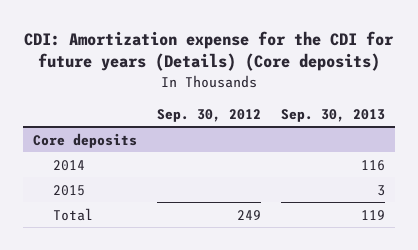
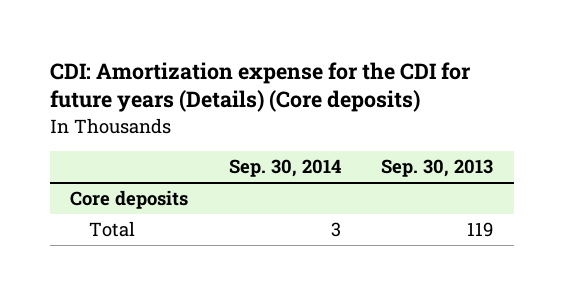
[157,108,262,122] Sep. 30, 2012 -> none
none -> [228,159,341,178] Sep. 30, 2014
[52,159,85,171] 2014 -> none
[52,184,85,196] 2015 -> none

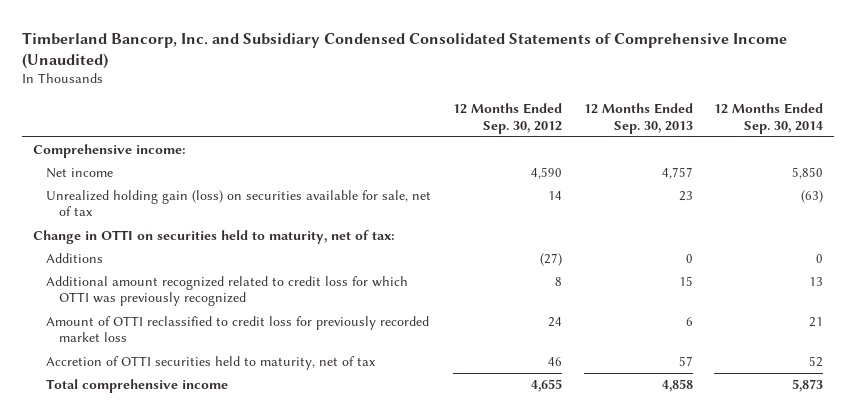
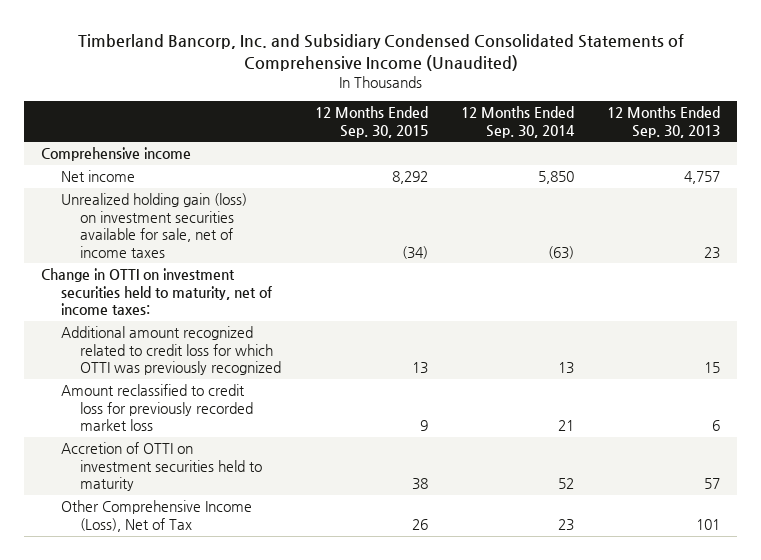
[452,103,562,134] 12 Months Ended Sep. 30, 2012 -> none
none -> [314,106,428,138] 12 Months Ended Sep. 30, 2015
[33,144,187,159] Comprehensive income: -> [40,147,191,162] Comprehensive income
[46,253,104,264] Additions -> none
[46,190,432,217] Unrealized holding gain (loss) on securities available for sale, net of tax -> [60,193,247,258] Unrealized holding gain (loss) on investment securities available for sale, net of income taxes
[33,230,396,245] Change in OTTI on securities held to maturity, net of tax: -> [40,268,272,316] Change in OTTI on investment securities held to maturity, net of income taxes:
[46,379,229,394] Total comprehensive income -> none
[46,316,430,343] Amount of OTTI reclassified to credit loss for previously recorded market loss -> [60,384,254,432] Amount reclassified to credit loss for previously recorded market loss
[46,356,377,371] Accretion of OTTI securities held to maturity, net of tax -> [60,442,263,492] Accretion of OTTI on investment securities held to maturity
none -> [60,500,252,532] Other Comprehensive Income (Loss), Net of Tax

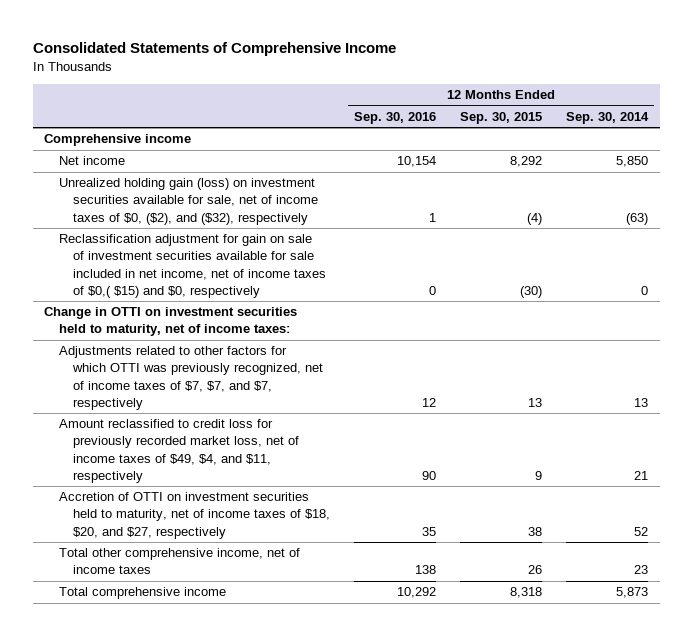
[77,34,684,71] Timberland Bancorp, Inc. and Subsidiary Condensed Consolidated Statements of Comprehensive Income (Unaudited) -> [32,41,396,56] Consolidated Statements of Comprehensive Income
[607,106,721,138] 12 Months Ended Sep. 30, 2013 -> none
none -> [354,112,437,125] Sep. 30, 2016
[60,193,247,258] Unrealized holding gain (loss) on investment securities available for sale, net of income taxes -> [58,178,319,225] Unrealized holding gain (loss) on investment securities available for sale, net of income taxes of $0, ($2), and ($32), respectively
[401,245,428,259] (34) -> [527,212,543,225] (4)
none -> [58,234,327,298] Reclassification adjustment for gain on sale of investment securities available for sale included in net income, net of income taxes of $0,( $15) and $0, respectively
[60,326,282,376] Additional amount recognized related to credit loss for which OTTI was previously recognized -> [58,346,324,410] Adjustments related to other factors for which OTTI was previously recognized, net of income taxes of $7, $7, and $7, respectively
[60,384,254,432] Amount reclassified to credit loss for previously recorded market loss -> [58,419,300,483] Amount reclassified to credit loss for previously recorded market loss, net of income taxes of $49, $4, and $11, respectively
[60,442,263,492] Accretion of OTTI on investment securities held to maturity -> [58,492,331,539] Accretion of OTTI on investment securities held to maturity, net of income taxes of $18, $20, and $27, respectively
[60,500,252,532] Other Comprehensive Income (Loss), Net of Tax -> [58,548,300,575] Total other comprehensive income, net of income taxes
none -> [58,587,226,600] Total comprehensive income

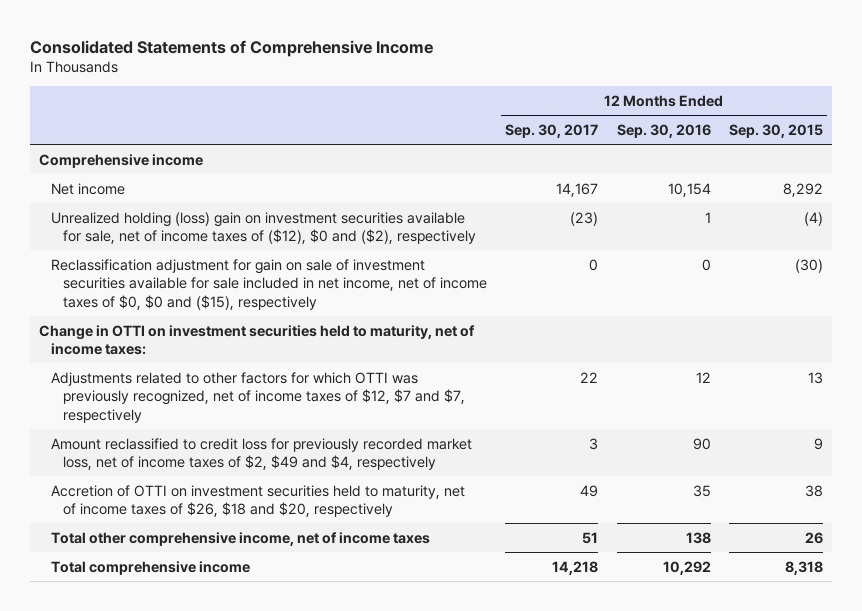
[566,112,650,125] Sep. 30, 2014 -> none
none -> [505,123,599,138] Sep. 30, 2017
[58,178,319,225] Unrealized holding gain (loss) on investment securities available for sale, net of income taxes of $0, ($2), and ($32), respectively -> [51,211,477,245] Unrealized holding (loss) gain on investment securities available for sale, net of income taxes of ($12), $0 and ($2), respectively
[58,234,327,298] Reclassification adjustment for gain on sale of investment securities available for sale included in net income, net of income taxes of $0,( $15) and $0, respectively -> [51,258,488,310] Reclassification adjustment for gain on sale of investment securities available for sale included in net income, net of income taxes of $0, $0 and ($15), respectively
[58,346,324,410] Adjustments related to other factors for which OTTI was previously recognized, net of income taxes of $7, $7, and $7, respectively -> [51,371,466,423] Adjustments related to other factors for which OTTI was previously recognized, net of income taxes of $12, $7 and $7, respectively
[58,419,300,483] Amount reclassified to credit loss for previously recorded market loss, net of income taxes of $49, $4, and $11, respectively -> [51,437,473,471] Amount reclassified to credit loss for previously recorded market loss, net of income taxes of $2, $49 and $4, respectively
[58,492,331,539] Accretion of OTTI on investment securities held to maturity, net of income taxes of $18, $20, and $27, respectively -> [51,484,466,518] Accretion of OTTI on investment securities held to maturity, net of income taxes of $26, $18 and $20, respectively

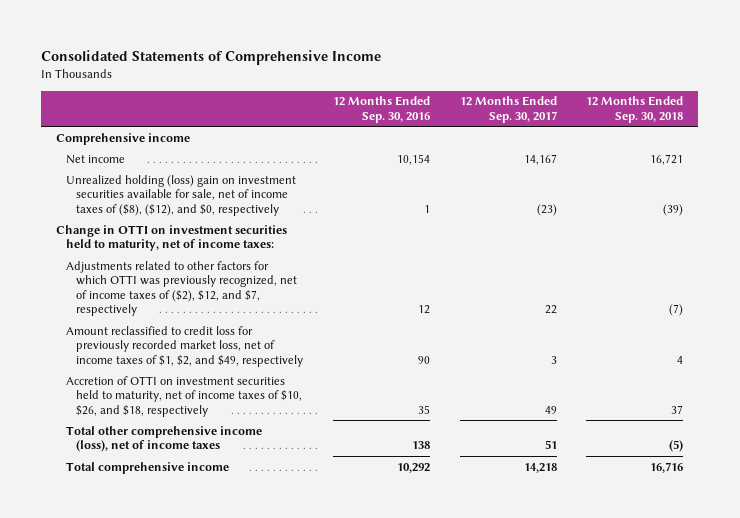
[728,123,823,138] Sep. 30, 2015 -> none
none -> [586,96,684,124] 12 Months Ended Sep. 30, 2018
[51,258,488,310] Reclassification adjustment for gain on sale of investment securities available for sale included in net income, net of income taxes of $0, $0 and ($15), respectively -> none
[51,211,477,245] Unrealized holding (loss) gain on investment securities available for sale, net of income taxes of ($12), $0 and ($2), respectively -> [66,174,297,216] Unrealized holding (loss) gain on investment securities available for sale, net of income taxes of ($8), ($12), and $0, respectively
[51,371,466,423] Adjustments related to other factors for which OTTI was previously recognized, net of income taxes of $12, $7 and $7, respectively -> [66,260,298,317] Adjustments related to other factors for which OTTI was previously recognized, net of income taxes of ($2), $12, and $7, respectively
[51,437,473,471] Amount reclassified to credit loss for previously recorded market loss, net of income taxes of $2, $49 and $4, respectively -> [66,325,304,367] Amount reclassified to credit loss for previously recorded market loss, net of income taxes of $1, $2, and $49, respectively
[51,484,466,518] Accretion of OTTI on investment securities held to maturity, net of income taxes of $26, $18 and $20, respectively -> [66,375,303,417] Accretion of OTTI on investment securities held to maturity, net of income taxes of $10, $26, and $18, respectively
[51,531,431,546] Total other comprehensive income, net of income taxes -> [66,425,263,453] Total other comprehensive income (loss), net of income taxes

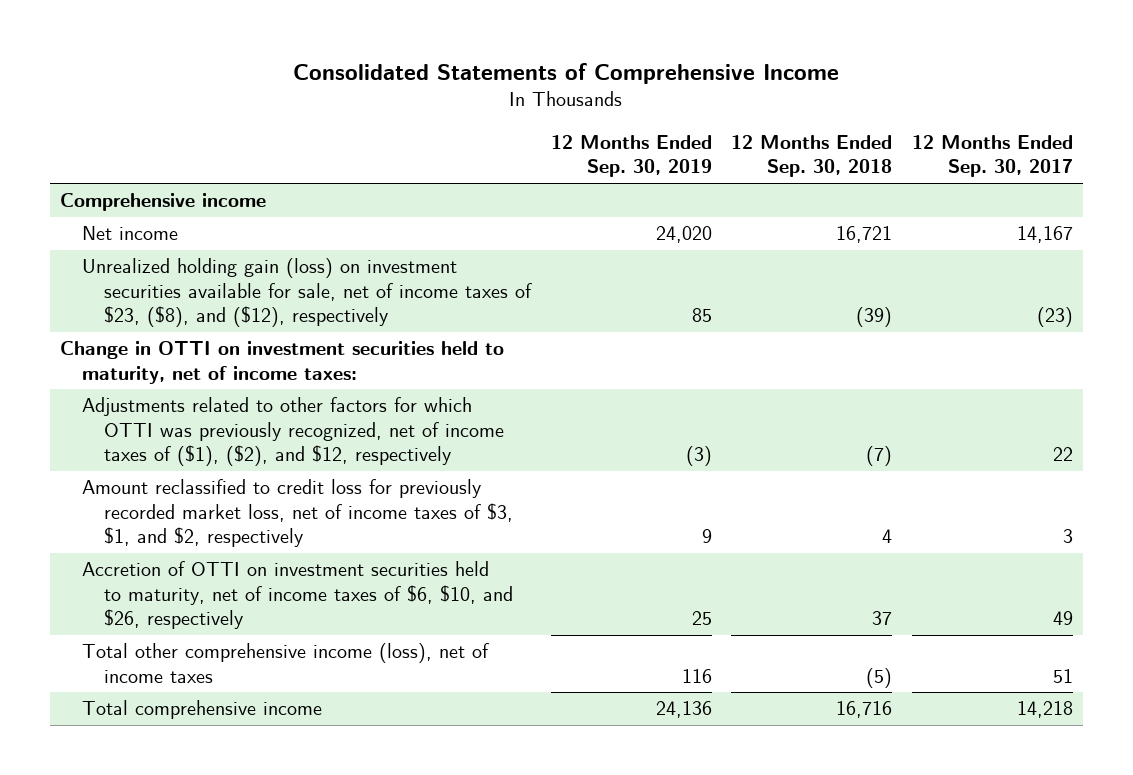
[332,96,430,124] 12 Months Ended Sep. 30, 2016 -> none
none -> [550,134,712,178] 12 Months Ended Sep. 30, 2019
[66,174,297,216] Unrealized holding (loss) gain on investment securities available for sale, net of income taxes of ($8), ($12), and $0, respectively -> [81,258,532,328] Unrealized holding gain (loss) on investment securities available for sale, net of income taxes of $23, ($8), and ($12), respectively
[66,260,298,317] Adjustments related to other factors for which OTTI was previously recognized, net of income taxes of ($2), $12, and $7, respectively -> [81,397,504,467] Adjustments related to other factors for which OTTI was previously recognized, net of income taxes of ($1), ($2), and $12, respectively
[66,325,304,367] Amount reclassified to credit loss for previously recorded market loss, net of income taxes of $1, $2, and $49, respectively -> [81,479,513,548] Amount reclassified to credit loss for previously recorded market loss, net of income taxes of $3, $1, and $2, respectively
[66,375,303,417] Accretion of OTTI on investment securities held to maturity, net of income taxes of $10, $26, and $18, respectively -> [81,561,513,630] Accretion of OTTI on investment securities held to maturity, net of income taxes of $6, $10, and $26, respectively

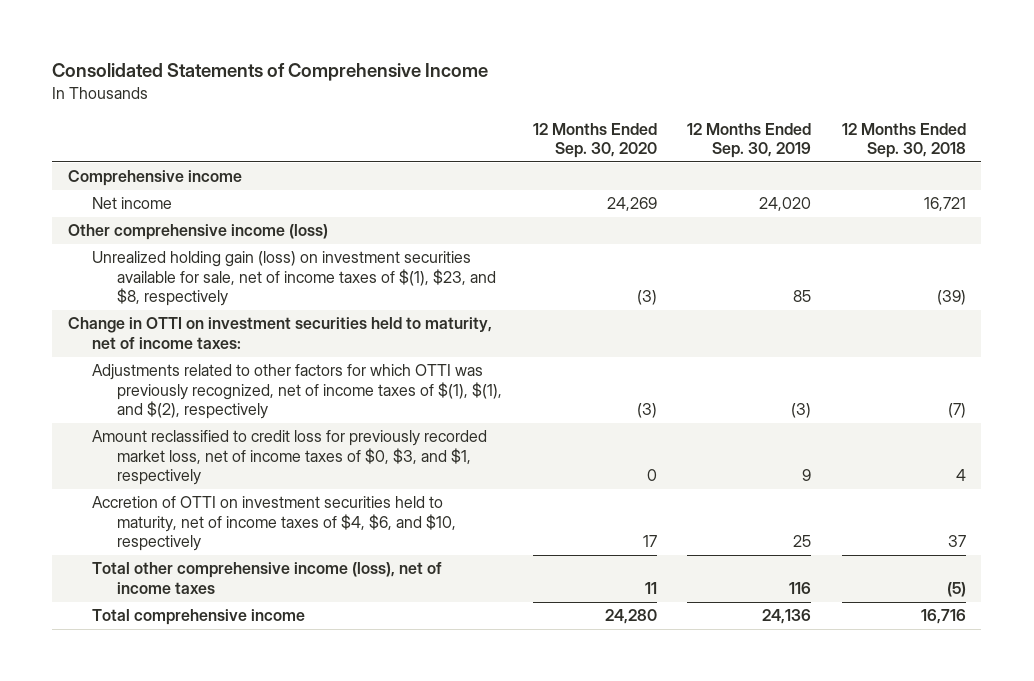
[912,134,1074,178] 12 Months Ended Sep. 30, 2017 -> none
none -> [532,122,657,159] 12 Months Ended Sep. 30, 2020
none -> [67,224,328,241] Other comprehensive income (loss)
[81,258,532,328] Unrealized holding gain (loss) on investment securities available for sale, net of income taxes of $23, ($8), and ($12), respectively -> [92,251,497,307] Unrealized holding gain (loss) on investment securities available for sale, net of income taxes of $(1), $23, and $8, respectively
[81,397,504,467] Adjustments related to other factors for which OTTI was previously recognized, net of income taxes of ($1), ($2), and $12, respectively -> [92,364,503,420] Adjustments related to other factors for which OTTI was previously recognized, net of income taxes of $(1), $(1), and $(2), respectively
[81,479,513,548] Amount reclassified to credit loss for previously recorded market loss, net of income taxes of $3, $1, and $2, respectively -> [92,430,488,486] Amount reclassified to credit loss for previously recorded market loss, net of income taxes of $0, $3, and $1, respectively
[81,561,513,630] Accretion of OTTI on investment securities held to maturity, net of income taxes of $6, $10, and $26, respectively -> [92,496,457,552] Accretion of OTTI on investment securities held to maturity, net of income taxes of $4, $6, and $10, respectively

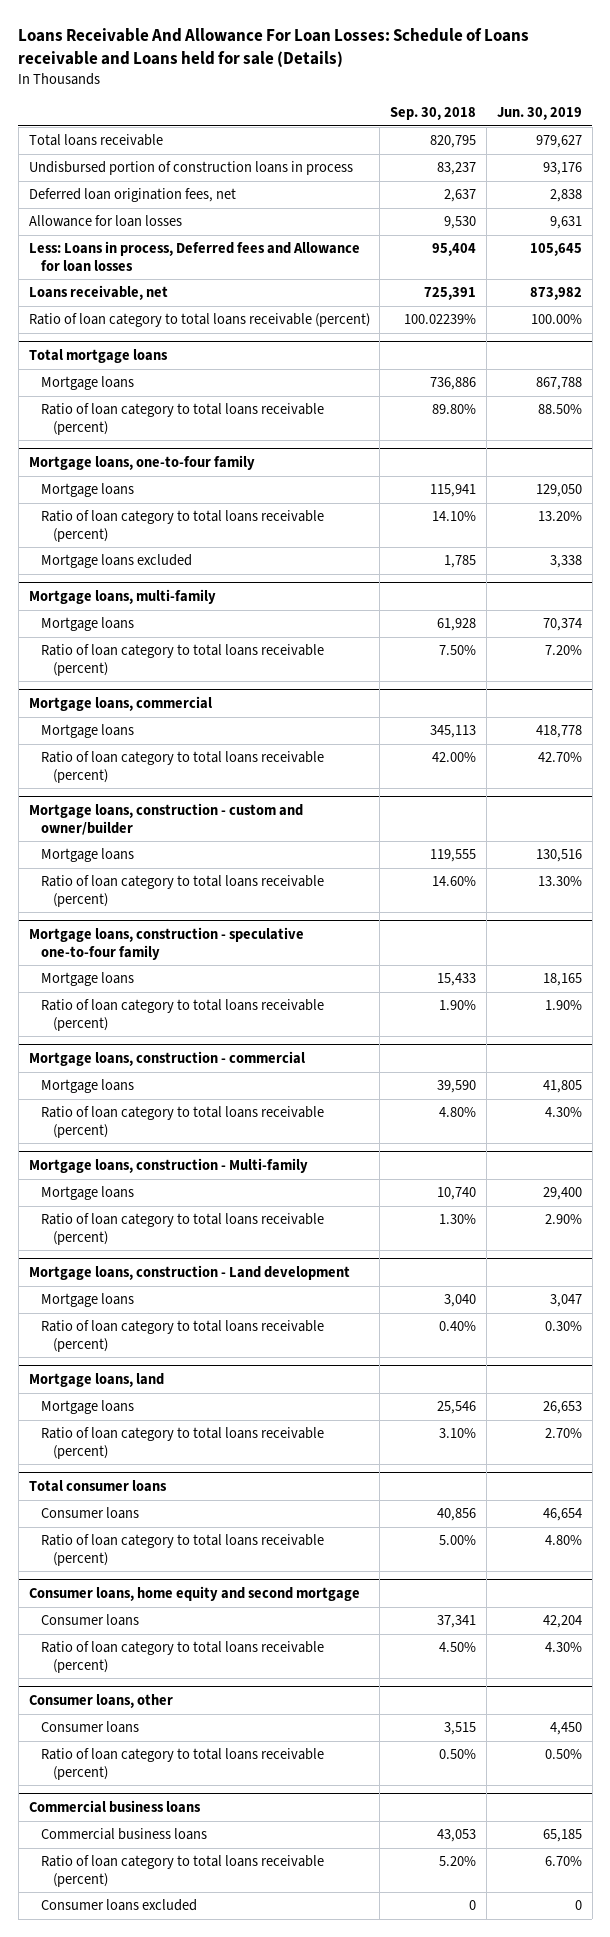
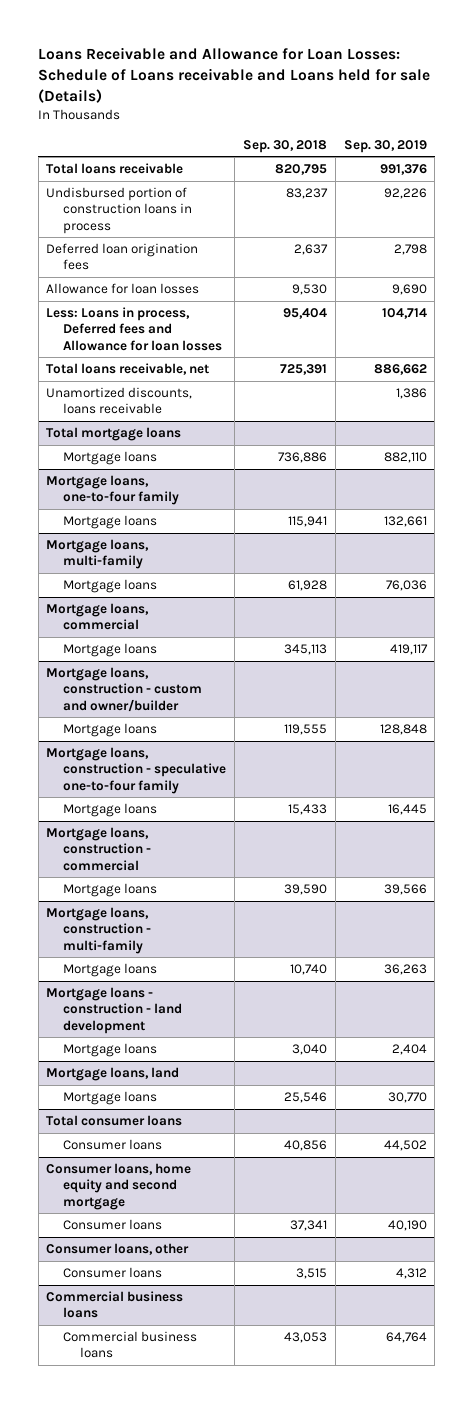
[18,28,530,67] Loans Receivable And Allowance For Loan Losses: Schedule of Loans receivable and Loans held for sale (Details) -> [38,46,431,103] Loans Receivable and Allowance for Loan Losses: Schedule of Loans receivable and Loans held for sale (Details)
[496,106,582,120] Jun. 30, 2019 -> none
none -> [343,139,427,153] Sep. 30, 2019
[28,188,236,203] Deferred loan origination fees, net -> [46,243,199,271] Deferred loan origination fees
[28,313,370,328] Ratio of loan category to total loans receivable (percent) -> none
[28,285,168,301] Loans receivable, net -> [46,363,210,376] Total loans receivable, net
none -> [46,387,193,415] Unamortized discounts, loans receivable
[40,403,324,435] Ratio of loan category to total loans receivable (percent) -> none
[40,510,324,542] Ratio of loan category to total loans receivable (percent) -> none
[40,554,192,569] Mortgage loans excluded -> none
[40,644,324,676] Ratio of loan category to total loans receivable (percent) -> none
[40,751,324,783] Ratio of loan category to total loans receivable (percent) -> none
[40,875,324,907] Ratio of loan category to total loans receivable (percent) -> none
[40,999,324,1031] Ratio of loan category to total loans receivable (percent) -> none
[40,1106,324,1138] Ratio of loan category to total loans receivable (percent) -> none
[28,1158,308,1174] Mortgage loans, construction - Multi-family -> [46,907,152,954] Mortgage loans, construction - multi-family
[40,1213,324,1245] Ratio of loan category to total loans receivable (percent) -> none
[28,1265,350,1281] Mortgage loans, construction - Land development -> [46,987,183,1034] Mortgage loans - construction - land development
[40,1320,324,1352] Ratio of loan category to total loans receivable (percent) -> none
[40,1427,324,1459] Ratio of loan category to total loans receivable (percent) -> none
[40,1534,324,1566] Ratio of loan category to total loans receivable (percent) -> none
[40,1641,324,1673] Ratio of loan category to total loans receivable (percent) -> none
[40,1748,324,1780] Ratio of loan category to total loans receivable (percent) -> none
[40,1855,324,1887] Ratio of loan category to total loans receivable (percent) -> none
[40,1899,197,1912] Consumer loans excluded -> none

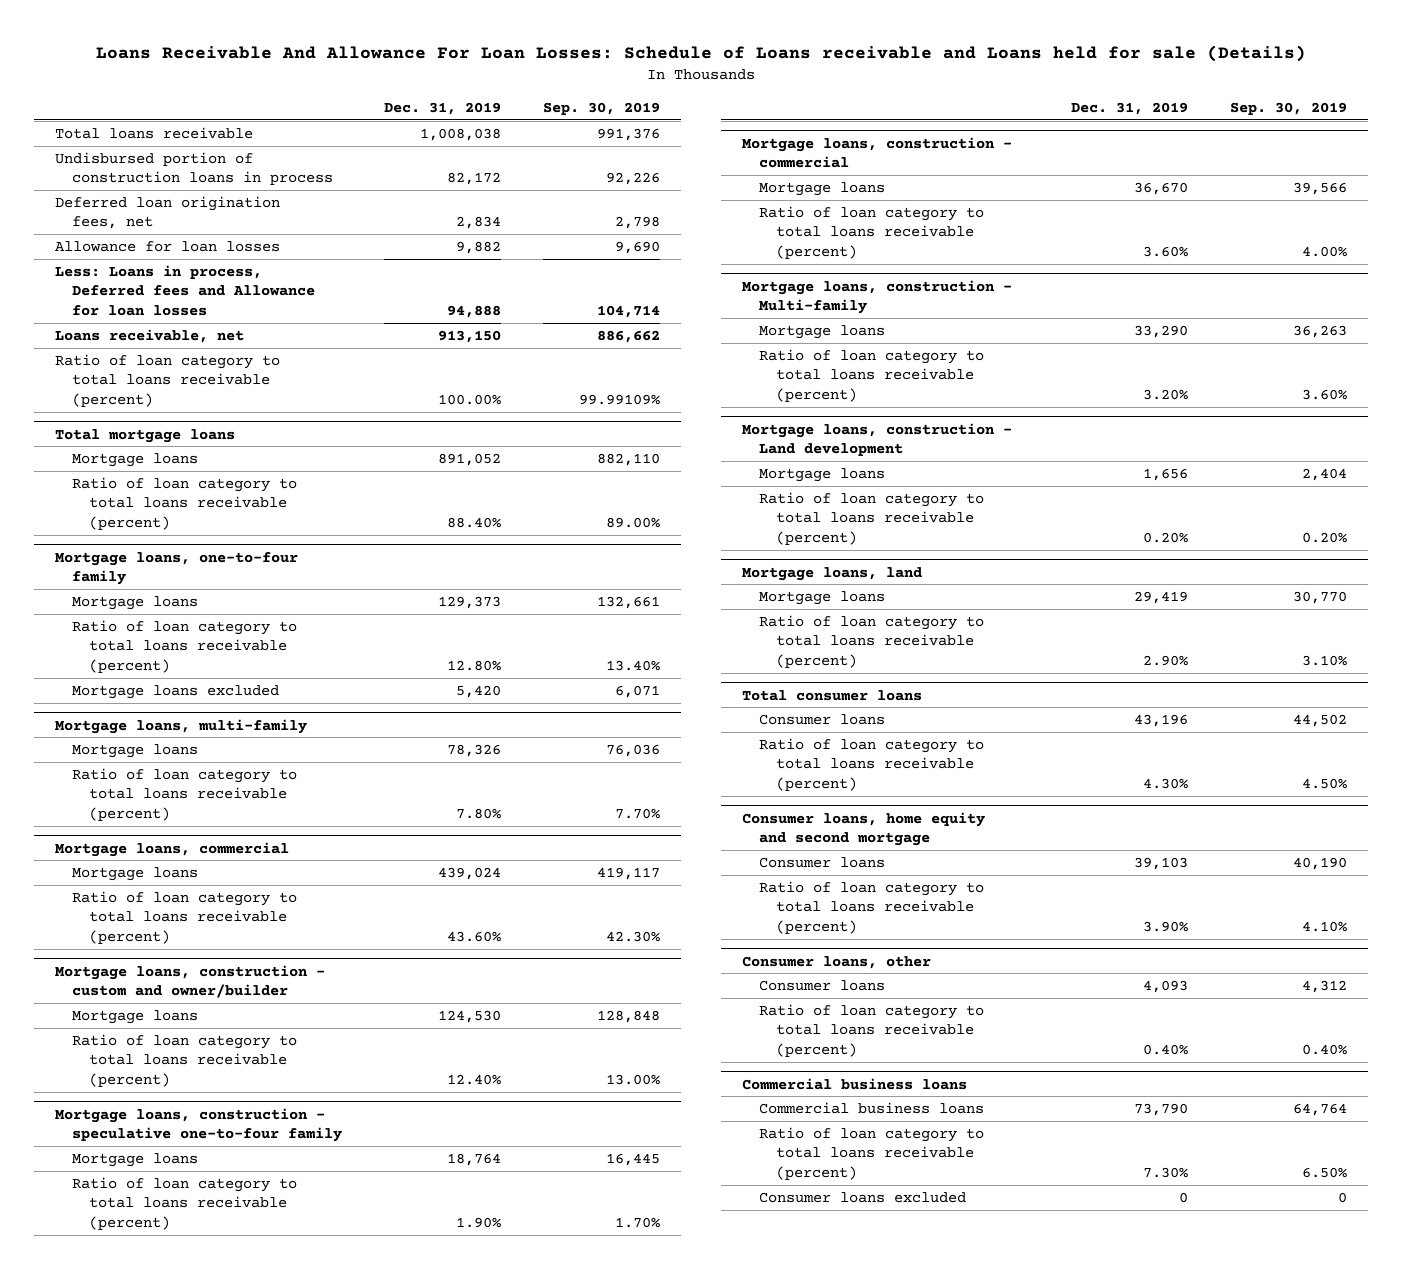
[38,46,431,103] Loans Receivable and Allowance for Loan Losses: Schedule of Loans receivable and Loans held for sale (Details) -> [95,45,1306,63] Loans Receivable And Allowance For Loan Losses: Schedule of Loans receivable and Loans held for sale (Details)
[242,139,327,153] Sep. 30, 2018 -> none
none -> [384,101,502,115] Dec. 31, 2019
[46,243,199,271] Deferred loan origination fees -> [54,195,280,230] Deferred loan origination fees, net
[46,387,193,415] Unamortized discounts, loans receivable -> none
[46,363,210,376] Total loans receivable, net -> [54,328,244,343] Loans receivable, net
none -> [54,353,280,407] Ratio of loan category to total loans receivable (percent)
none -> [71,476,297,530] Ratio of loan category to total loans receivable (percent)
none -> [71,619,297,673] Ratio of loan category to total loans receivable (percent)
none -> [71,684,279,699] Mortgage loans excluded
none -> [71,767,297,821] Ratio of loan category to total loans receivable (percent)
none -> [71,890,297,944] Ratio of loan category to total loans receivable (percent)
none -> [71,1033,297,1087] Ratio of loan category to total loans receivable (percent)
none -> [71,1176,297,1230] Ratio of loan category to total loans receivable (percent)
none -> [758,205,984,259] Ratio of loan category to total loans receivable (percent)
[46,907,152,954] Mortgage loans, construction - multi-family -> [741,279,1012,315] Mortgage loans, construction - Multi-family
none -> [758,348,984,402] Ratio of loan category to total loans receivable (percent)
[46,987,183,1034] Mortgage loans - construction - land development -> [741,422,1012,457] Mortgage loans, construction - Land development
none -> [758,491,984,545] Ratio of loan category to total loans receivable (percent)
none -> [758,614,984,668] Ratio of loan category to total loans receivable (percent)
none -> [758,737,984,791] Ratio of loan category to total loans receivable (percent)
none -> [758,880,984,934] Ratio of loan category to total loans receivable (percent)
none -> [758,1003,984,1057] Ratio of loan category to total loans receivable (percent)
none -> [758,1126,984,1180] Ratio of loan category to total loans receivable (percent)
none -> [758,1191,966,1203] Consumer loans excluded

